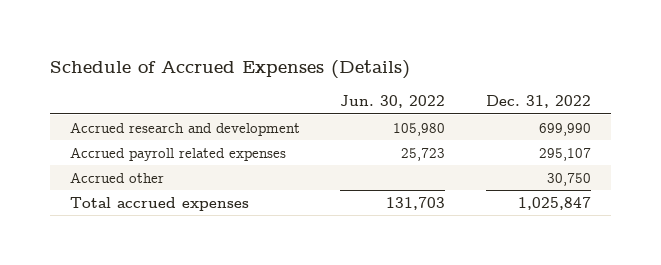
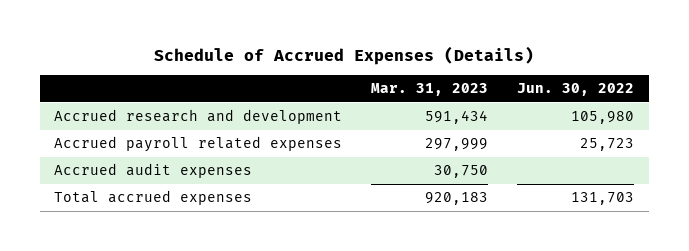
[485,95,591,109] Dec. 31, 2022 -> none
none -> [371,83,489,97] Mar. 31, 2023
[69,171,164,183] Accrued other -> [54,163,253,179] Accrued audit expenses

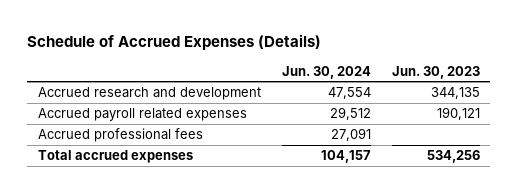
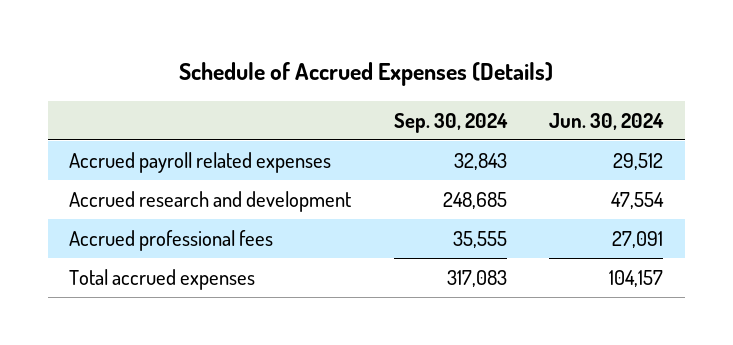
[391,65,480,79] Jun. 30, 2023 -> none
none -> [393,112,508,133] Sep. 30, 2024
[37,87,261,101] Accrued research and development -> [69,191,352,213] Accrued research and development

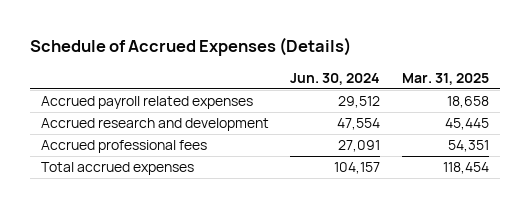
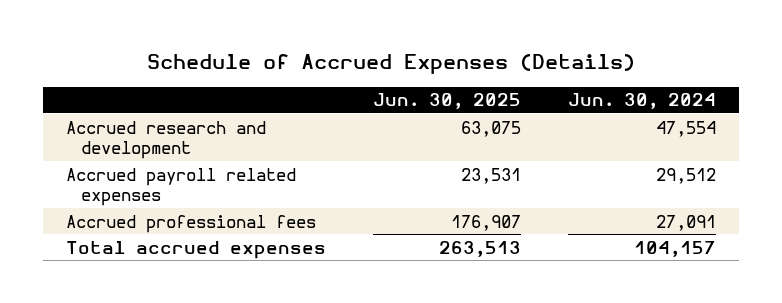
[401,72,489,85] Mar. 31, 2025 -> none
none -> [372,93,521,110] Jun. 30, 2025
[40,96,253,110] Accrued payroll related expenses -> [66,167,297,206] Accrued payroll related expenses

